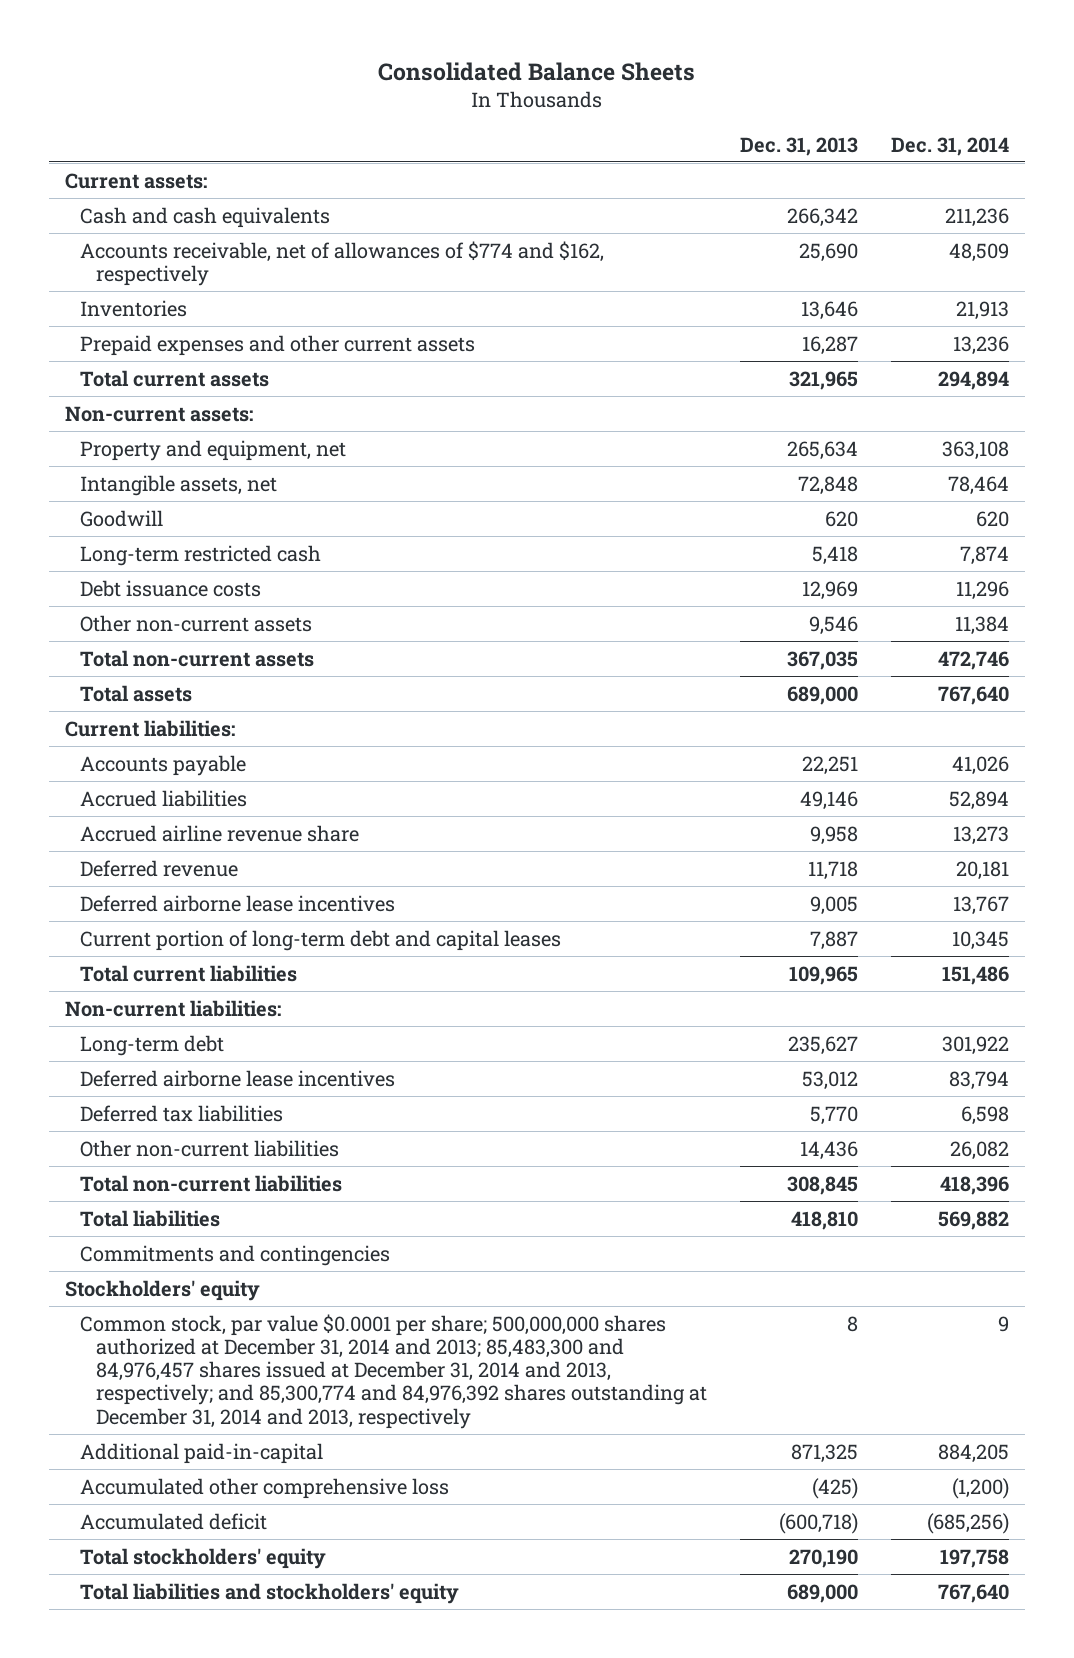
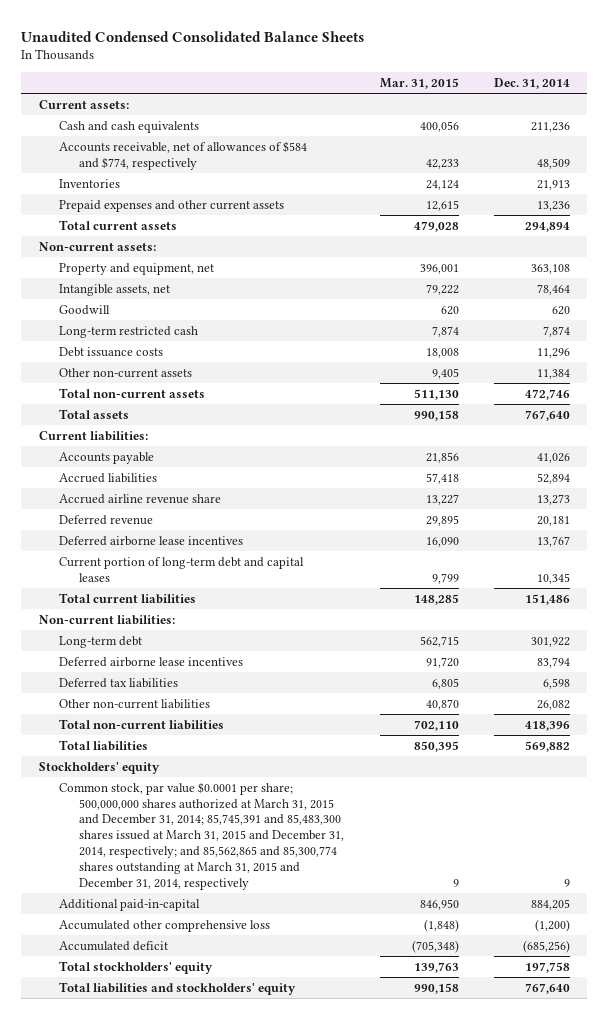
[378,61,696,81] Consolidated Balance Sheets -> [21,30,365,42] Unaudited Condensed Consolidated Balance Sheets
[739,136,858,156] Dec. 31, 2013 -> none
none -> [379,78,459,90] Mar. 31, 2015
[80,240,605,286] Accounts receivable, net of allowances of $774 and $162, respectively -> [59,140,308,170] Accounts receivable, net of allowances of $584 and $774, respectively
[80,1244,391,1266] Commitments and contingencies -> none
[80,1313,707,1429] Common stock, par value $0.0001 per share; 500,000,000 shares authorized at December 31, 2014 and 2013; 85,483,300 and 84,976,457 shares issued at December 31, 2014 and 2013, respectively; and 85,300,774 and 84,976,392 shares outstanding at December 31, 2014 and 2013, respectively -> [59,781,345,890] Common stock, par value $0.0001 per share; 500,000,000 shares authorized at March 31, 2015 and December 31, 2014; 85,745,391 and 85,483,300 shares issued at March 31, 2015 and December 31, 2014, respectively; and 85,562,865 and 85,300,774 shares outstanding at March 31, 2015 and December 31, 2014, respectively

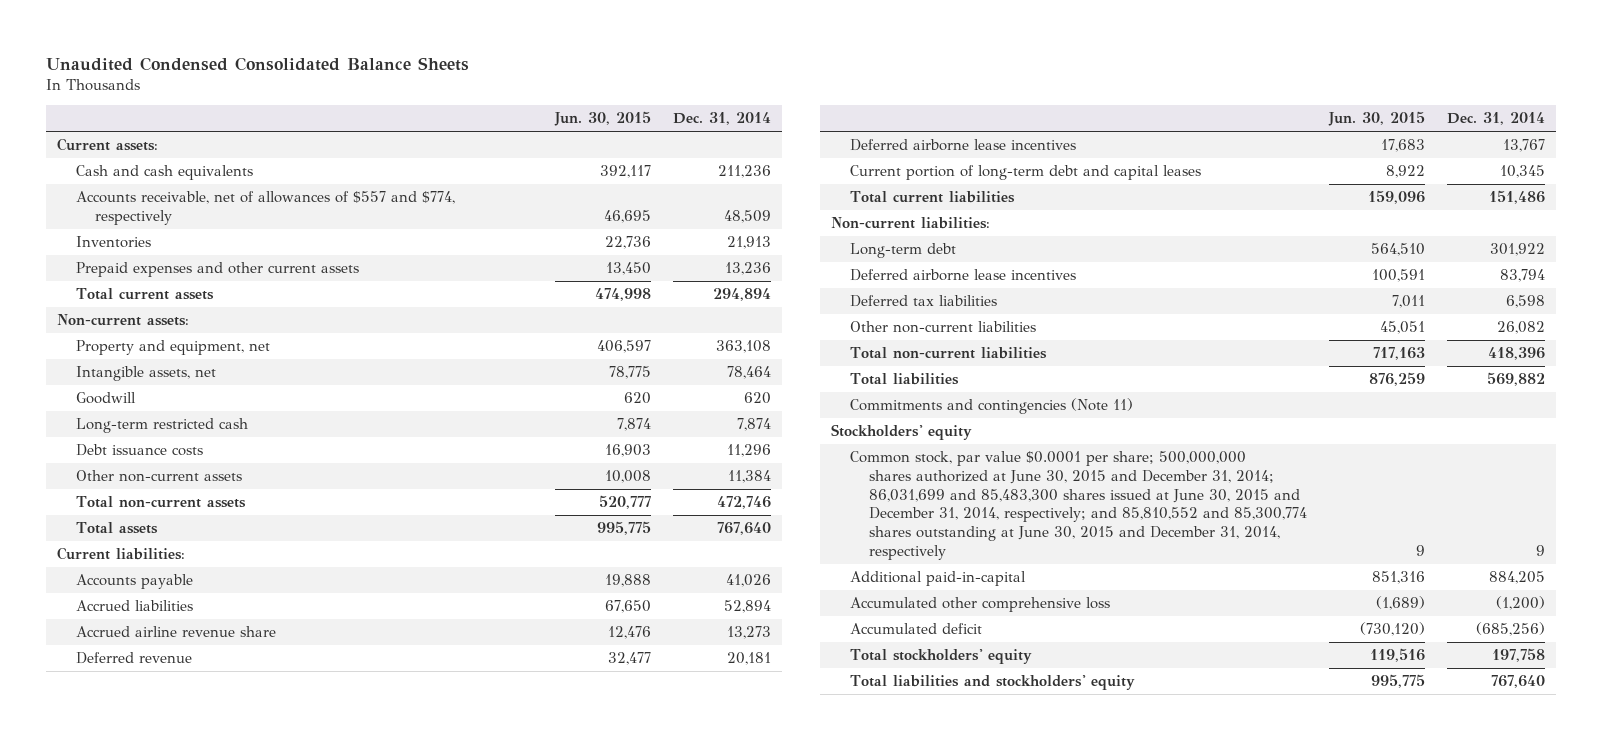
[379,78,459,90] Mar. 31, 2015 -> none
none -> [554,111,652,127] Jun. 30, 2015
[59,140,308,170] Accounts receivable, net of allowances of $584 and $774, respectively -> [76,191,456,225] Accounts receivable, net of allowances of $557 and $774, respectively
none -> [849,398,1133,415] Commitments and contingencies (Note 11)
[59,781,345,890] Common stock, par value $0.0001 per share; 500,000,000 shares authorized at March 31, 2015 and December 31, 2014; 85,745,391 and 85,483,300 shares issued at March 31, 2015 and December 31, 2014, respectively; and 85,562,865 and 85,300,774 shares outstanding at March 31, 2015 and December 31, 2014, respectively -> [849,451,1308,560] Common stock, par value $0.0001 per share; 500,000,000 shares authorized at June 30, 2015 and December 31, 2014; 86,031,699 and 85,483,300 shares issued at June 30, 2015 and December 31, 2014, respectively; and 85,810,552 and 85,300,774 shares outstanding at June 30, 2015 and December 31, 2014, respectively

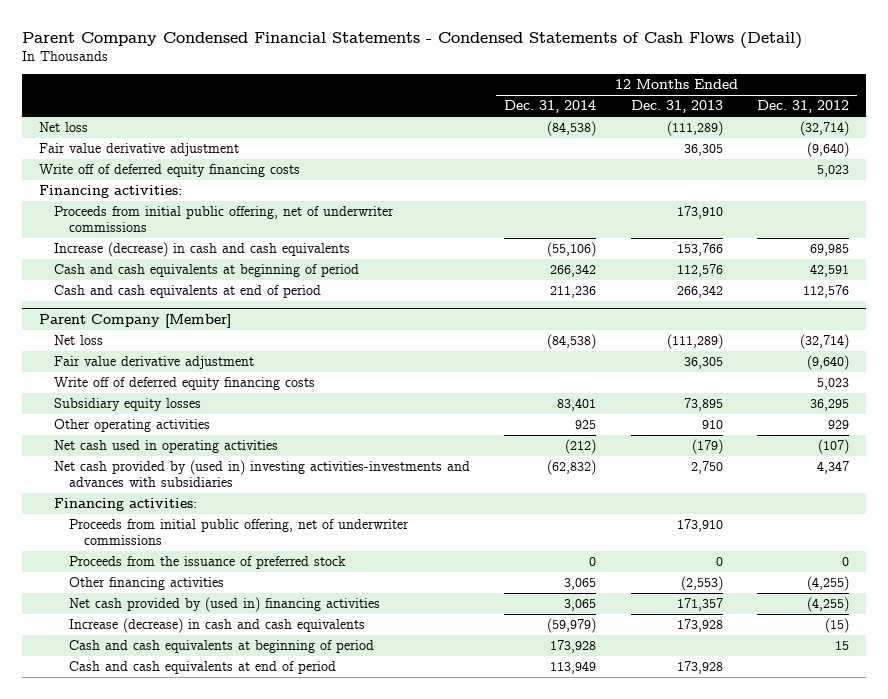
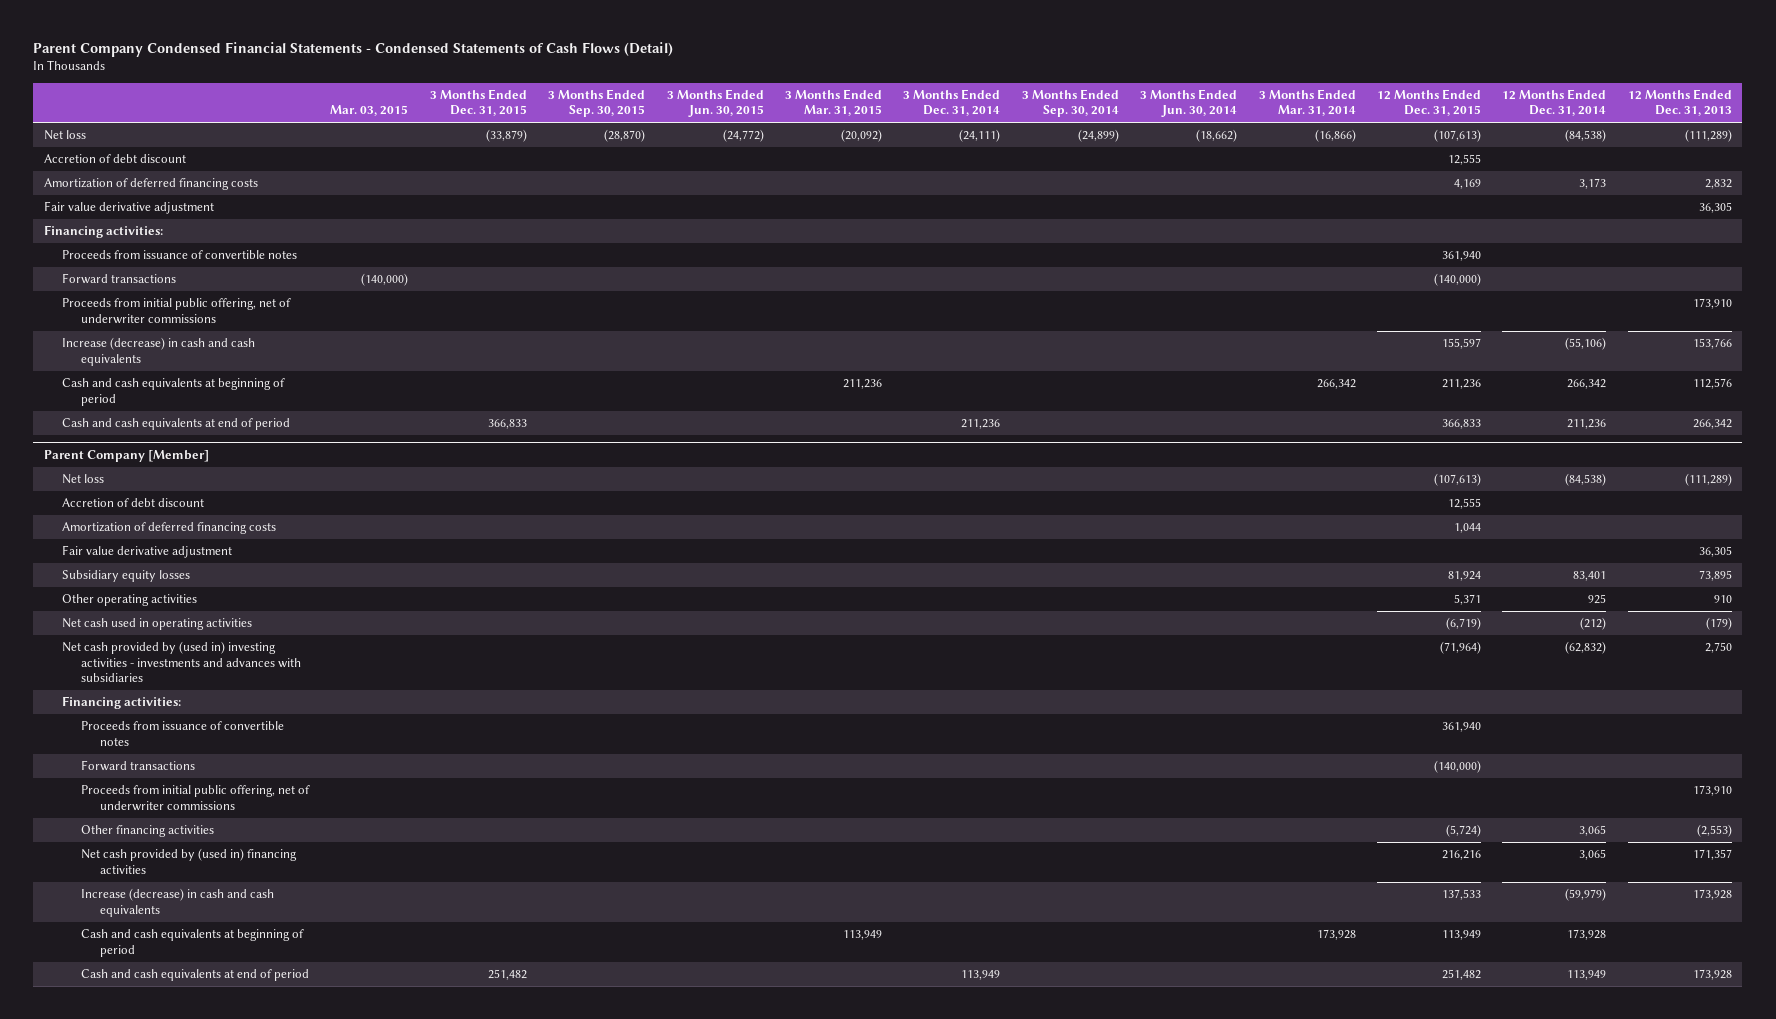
[756,100,849,114] Dec. 31, 2012 -> none
none -> [330,105,409,117] Mar. 03, 2015
none -> [429,89,527,117] 3 Months Ended Dec. 31, 2015
none -> [548,89,646,118] 3 Months Ended Sep. 30, 2015
none -> [666,89,764,118] 3 Months Ended Jun. 30, 2015
none -> [784,89,882,117] 3 Months Ended Mar. 31, 2015
none -> [903,89,1001,117] 3 Months Ended Dec. 31, 2014
none -> [1021,89,1119,118] 3 Months Ended Sep. 30, 2014
none -> [1140,89,1238,118] 3 Months Ended Jun. 30, 2014
none -> [1258,89,1356,117] 3 Months Ended Mar. 31, 2014
none -> [1376,89,1481,117] 12 Months Ended Dec. 31, 2015
none -> [43,154,186,164] Accretion of debt discount
none -> [43,178,258,191] Amortization of deferred financing costs
[39,164,301,178] Write off of deferred equity financing costs -> none
none -> [62,250,298,260] Proceeds from issuance of convertible notes
none -> [62,273,177,285] Forward transactions
none -> [62,498,205,508] Accretion of debt discount
none -> [62,522,277,535] Amortization of deferred financing costs
[54,377,316,391] Write off of deferred equity financing costs -> none
[54,460,471,487] Net cash provided by (used in) investing activities-investments and advances with subsidiaries -> [62,641,301,682] Net cash provided by (used in) investing activities - investments and advances with subsidiaries
none -> [80,721,284,746] Proceeds from issuance of convertible notes
none -> [80,760,195,772] Forward transactions
[69,556,347,570] Proceeds from the issuance of preferred stock -> none

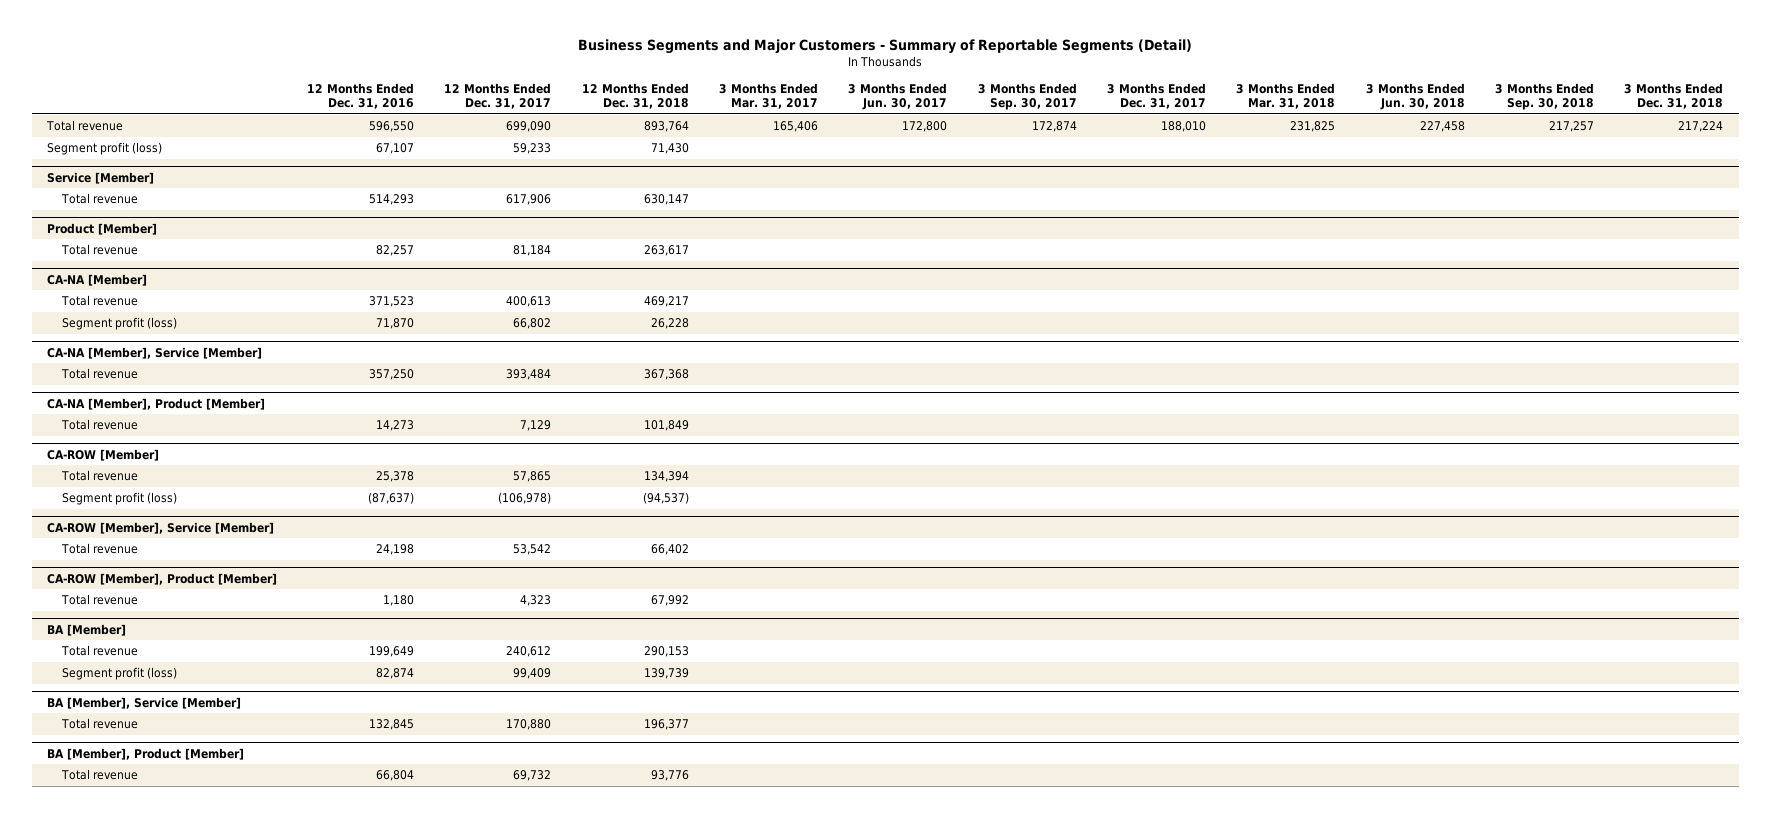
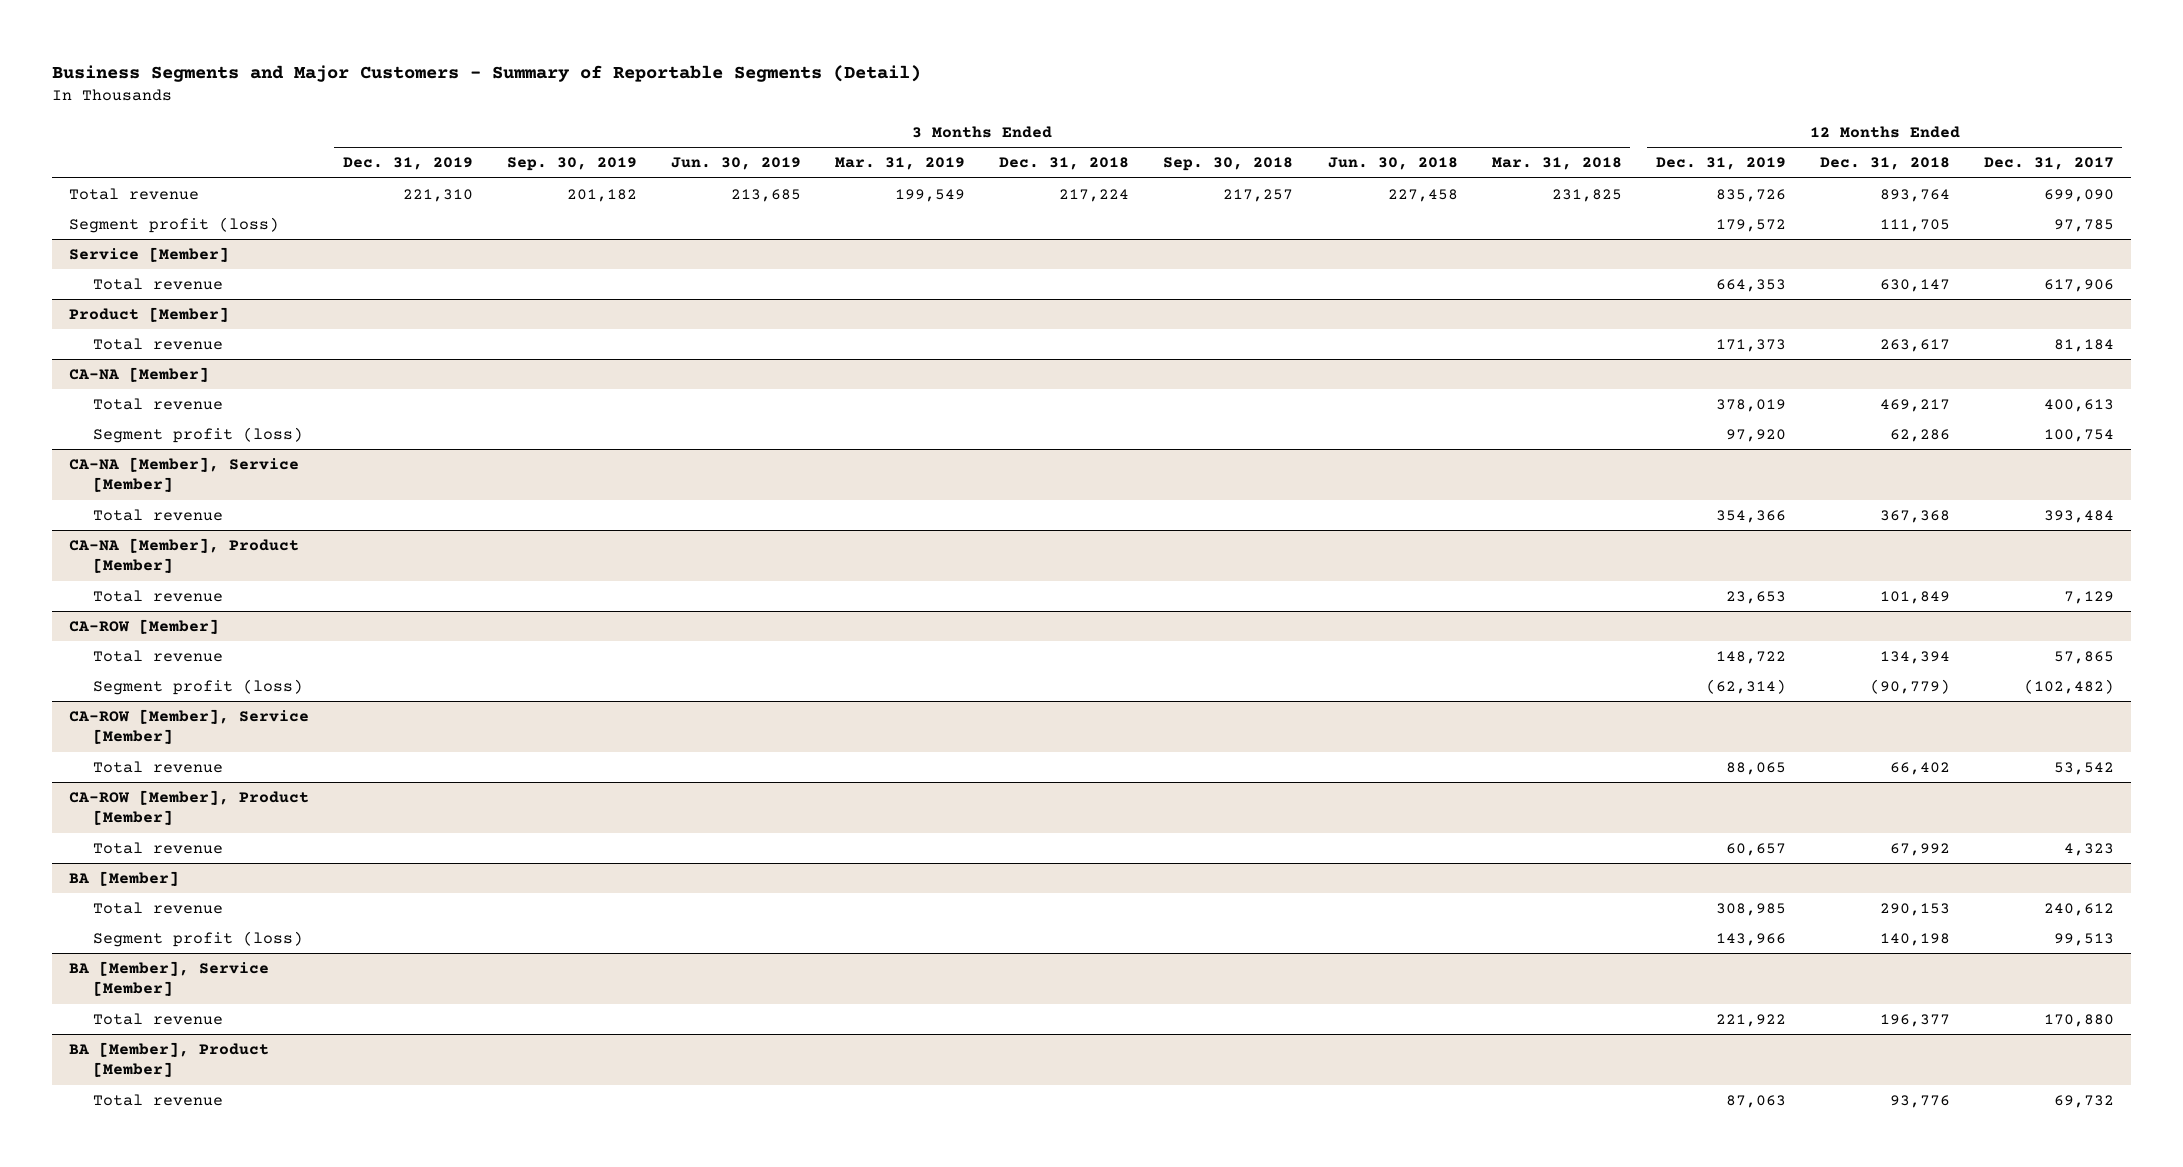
[307,82,415,110] 12 Months Ended Dec. 31, 2016 -> none
[719,82,819,110] 3 Months Ended Mar. 31, 2017 -> none
[848,82,948,111] 3 Months Ended Jun. 30, 2017 -> none
[977,82,1077,111] 3 Months Ended Sep. 30, 2017 -> none
[1107,82,1207,110] 3 Months Ended Dec. 31, 2017 -> none
none -> [342,157,473,171] Dec. 31, 2019
none -> [507,157,638,172] Sep. 30, 2019
none -> [671,157,802,171] Jun. 30, 2019
none -> [835,157,966,171] Mar. 31, 2019
none -> [1655,157,1786,171] Dec. 31, 2019
[513,143,552,155] 59,233 -> [2053,219,2114,233] 97,785
[650,143,689,155] 71,430 -> [1879,219,1950,233] 111,705
[513,318,552,330] 66,802 -> [2043,429,2114,443] 100,754
[650,318,689,330] 26,228 -> [1889,429,1950,443] 62,286
[498,492,552,505] (106,978) -> [2023,679,2114,695] (102,482)
[642,492,689,505] (94,537) -> [1869,679,1950,695] (90,779)
[513,668,552,680] 99,409 -> [2053,933,2114,947] 99,513
[643,668,689,680] 139,739 -> [1879,933,1950,947] 140,198

